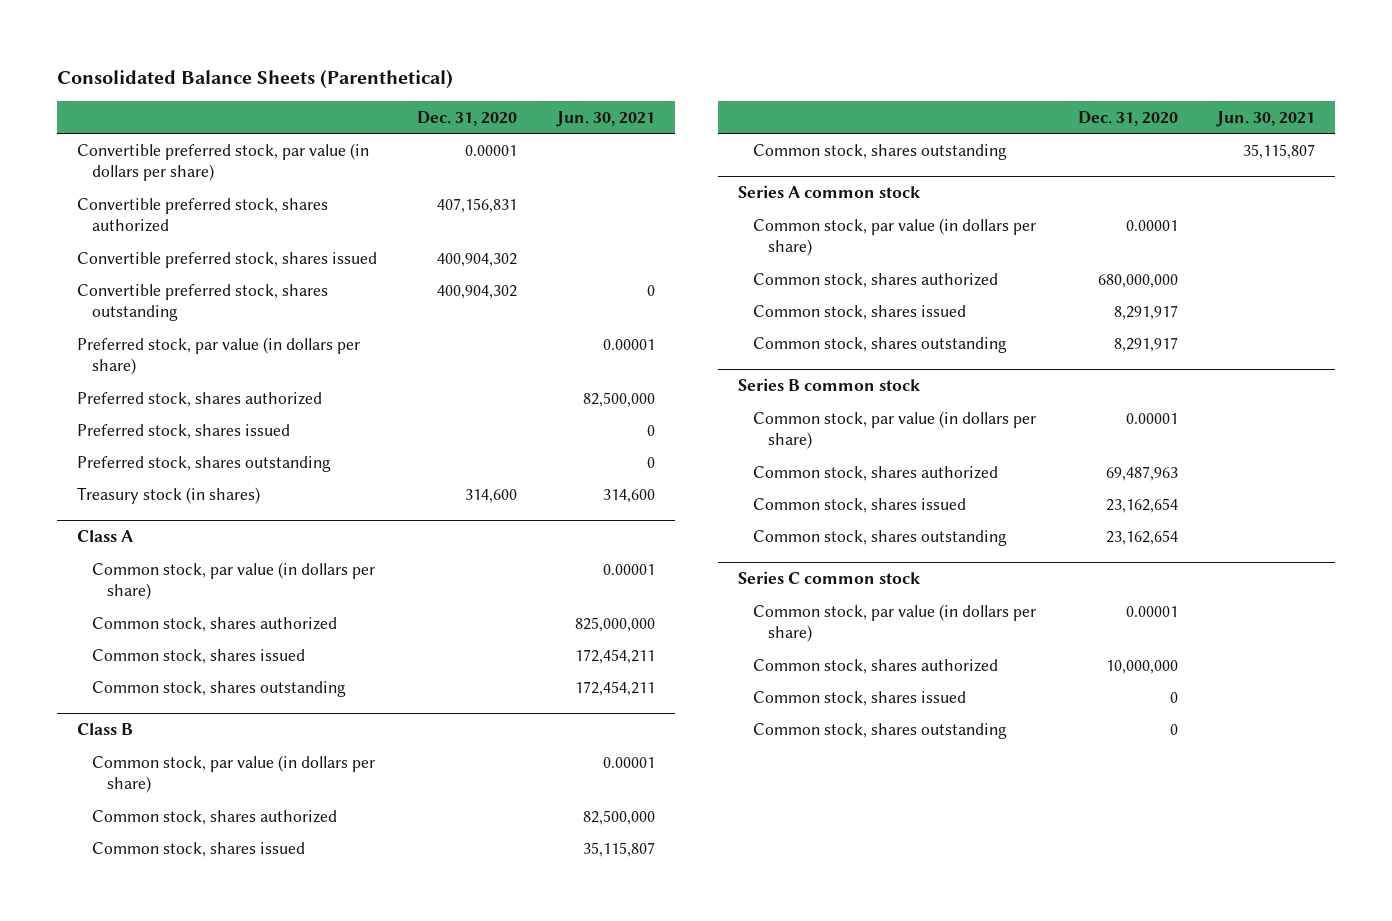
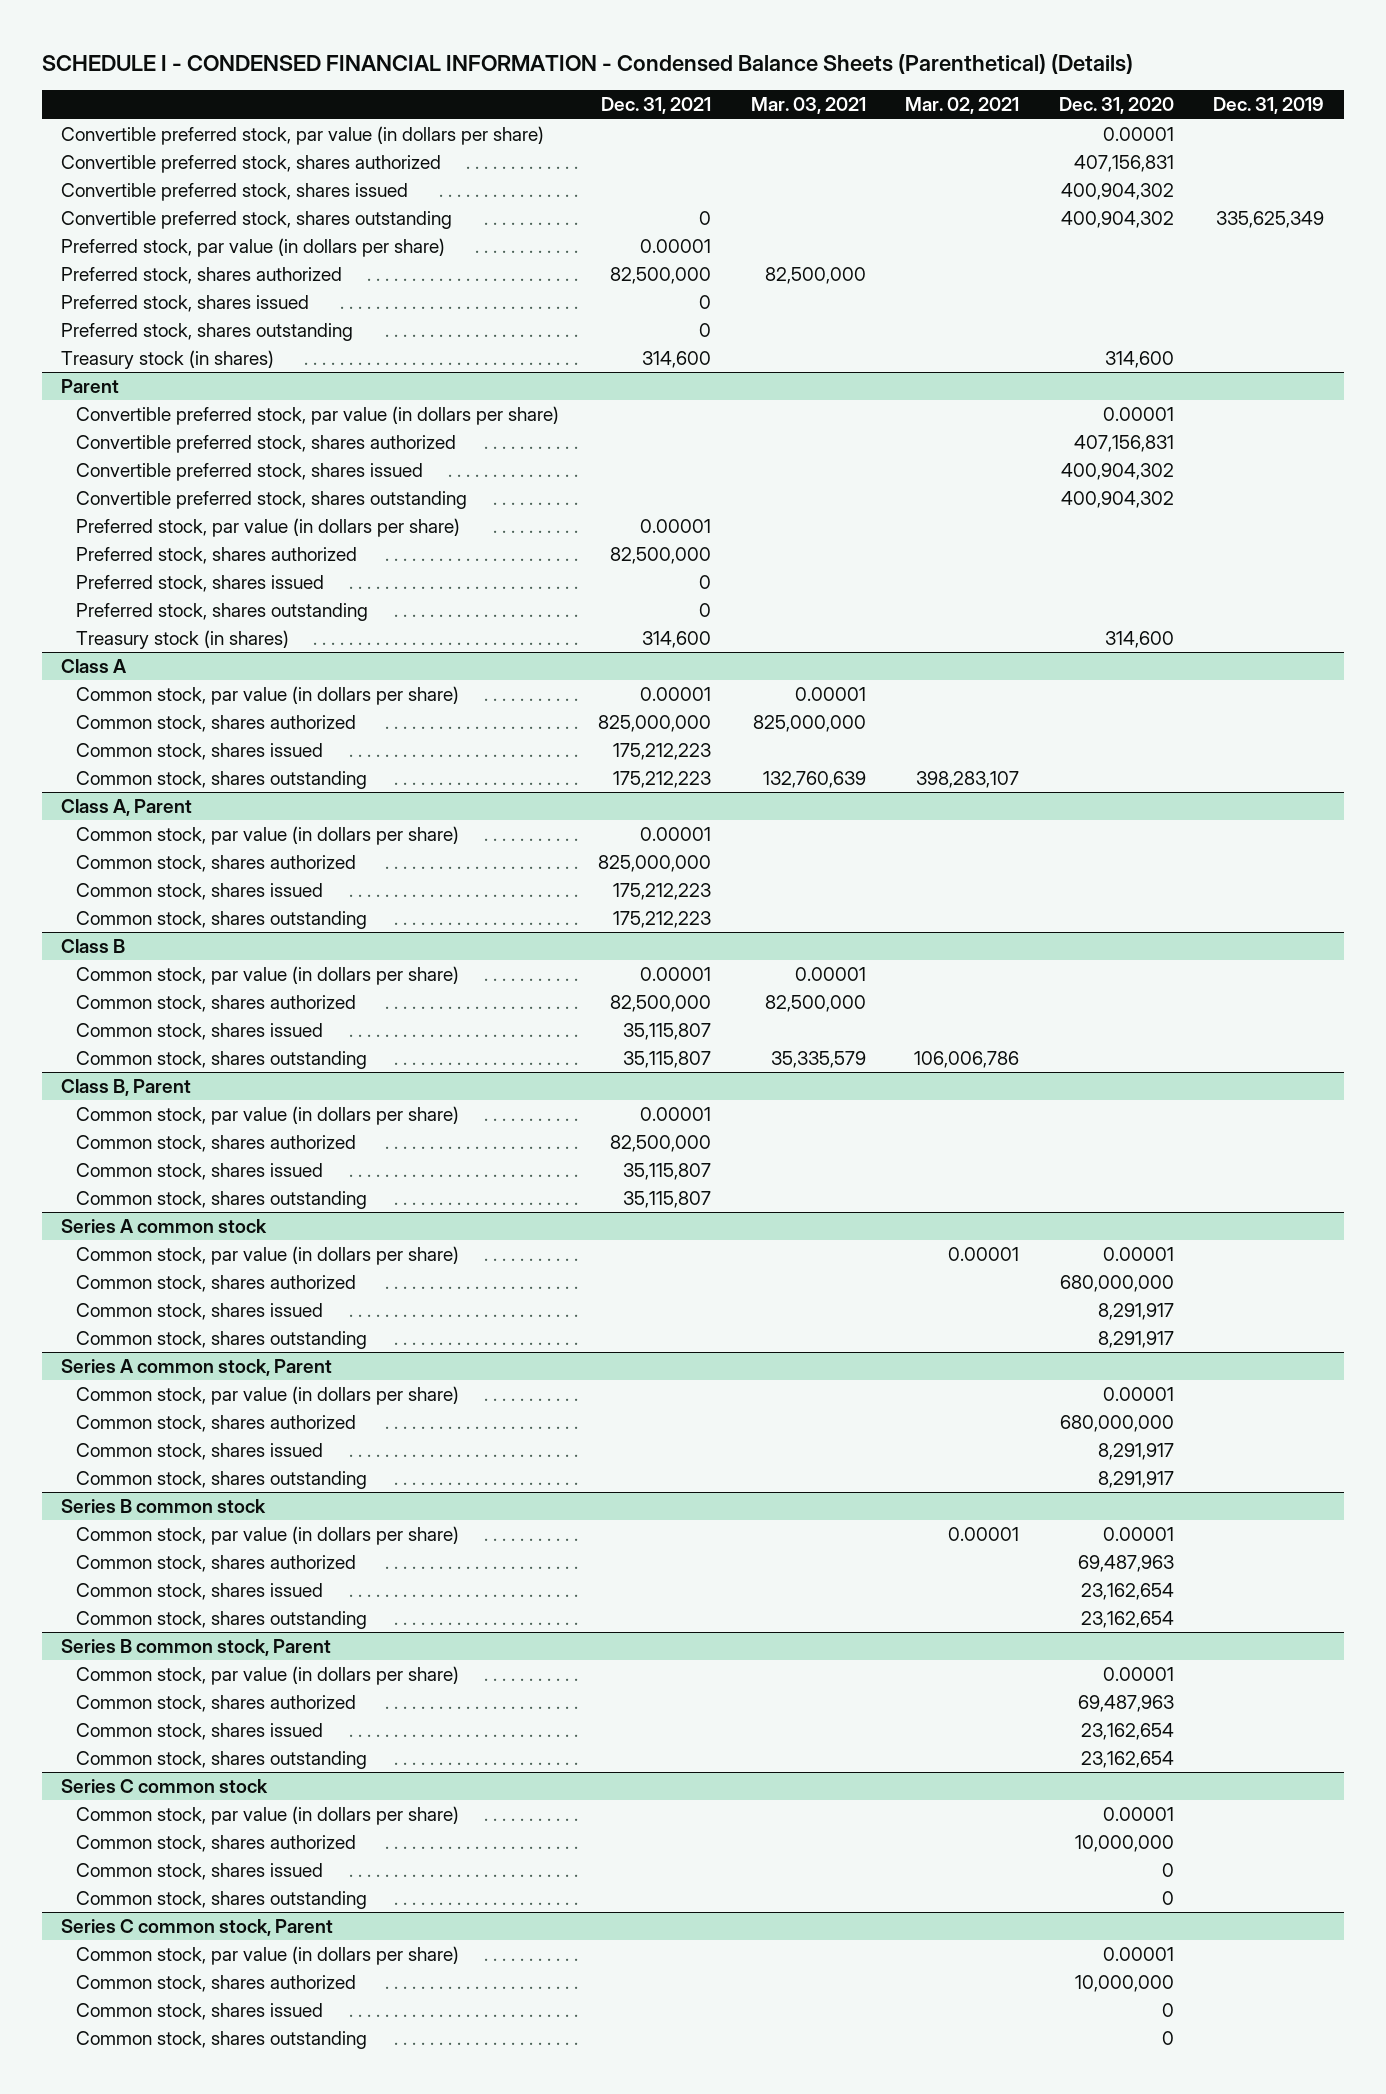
[57,68,454,89] Consolidated Balance Sheets (Parenthetical) -> [41,54,1133,75] SCHEDULE I - CONDENSED FINANCIAL INFORMATION - Condensed Balance Sheets (Parenthetical) (Details)
[555,110,655,127] Jun. 30, 2021 -> none
none -> [601,97,712,115] Dec. 31, 2021
none -> [750,97,866,115] Mar. 03, 2021
none -> [905,97,1020,115] Mar. 02, 2021
none -> [1213,97,1325,115] Dec. 31, 2019
none -> [61,379,120,394] Parent
none -> [75,406,559,426] Convertible preferred stock, par value (in dollars per share)
none -> [75,435,456,454] Convertible preferred stock, shares authorized
none -> [75,463,423,482] Convertible preferred stock, shares issued
none -> [75,491,467,510] Convertible preferred stock, shares outstanding
none -> [75,518,460,538] Preferred stock, par value (in dollars per share)
none -> [75,547,357,565] Preferred stock, shares authorized
none -> [75,575,324,593] Preferred stock, shares issued
none -> [75,603,368,622] Preferred stock, shares outstanding
none -> [75,630,289,650] Treasury stock (in shares)
none -> [61,799,193,817] Class A, Parent
none -> [75,826,459,846] Common stock, par value (in dollars per share)
none -> [75,855,356,873] Common stock, shares authorized
none -> [75,883,323,901] Common stock, shares issued
none -> [75,911,367,930] Common stock, shares outstanding
none -> [61,1079,192,1097] Class B, Parent
none -> [75,1106,459,1126] Common stock, par value (in dollars per share)
none -> [75,1135,356,1153] Common stock, shares authorized
none -> [75,1163,323,1181] Common stock, shares issued
none -> [75,1191,367,1210] Common stock, shares outstanding
none -> [61,1359,333,1377] Series A common stock, Parent
none -> [75,1386,459,1406] Common stock, par value (in dollars per share)
none -> [75,1415,356,1433] Common stock, shares authorized
none -> [75,1443,323,1461] Common stock, shares issued
none -> [75,1471,367,1490] Common stock, shares outstanding
none -> [61,1639,332,1657] Series B common stock, Parent
none -> [75,1666,459,1686] Common stock, par value (in dollars per share)
none -> [75,1695,356,1713] Common stock, shares authorized
none -> [75,1723,323,1741] Common stock, shares issued
none -> [75,1751,367,1770] Common stock, shares outstanding
none -> [61,1919,334,1937] Series C common stock, Parent
none -> [75,1946,459,1966] Common stock, par value (in dollars per share)
none -> [75,1975,356,1993] Common stock, shares authorized
none -> [75,2003,323,2021] Common stock, shares issued
none -> [75,2031,367,2050] Common stock, shares outstanding

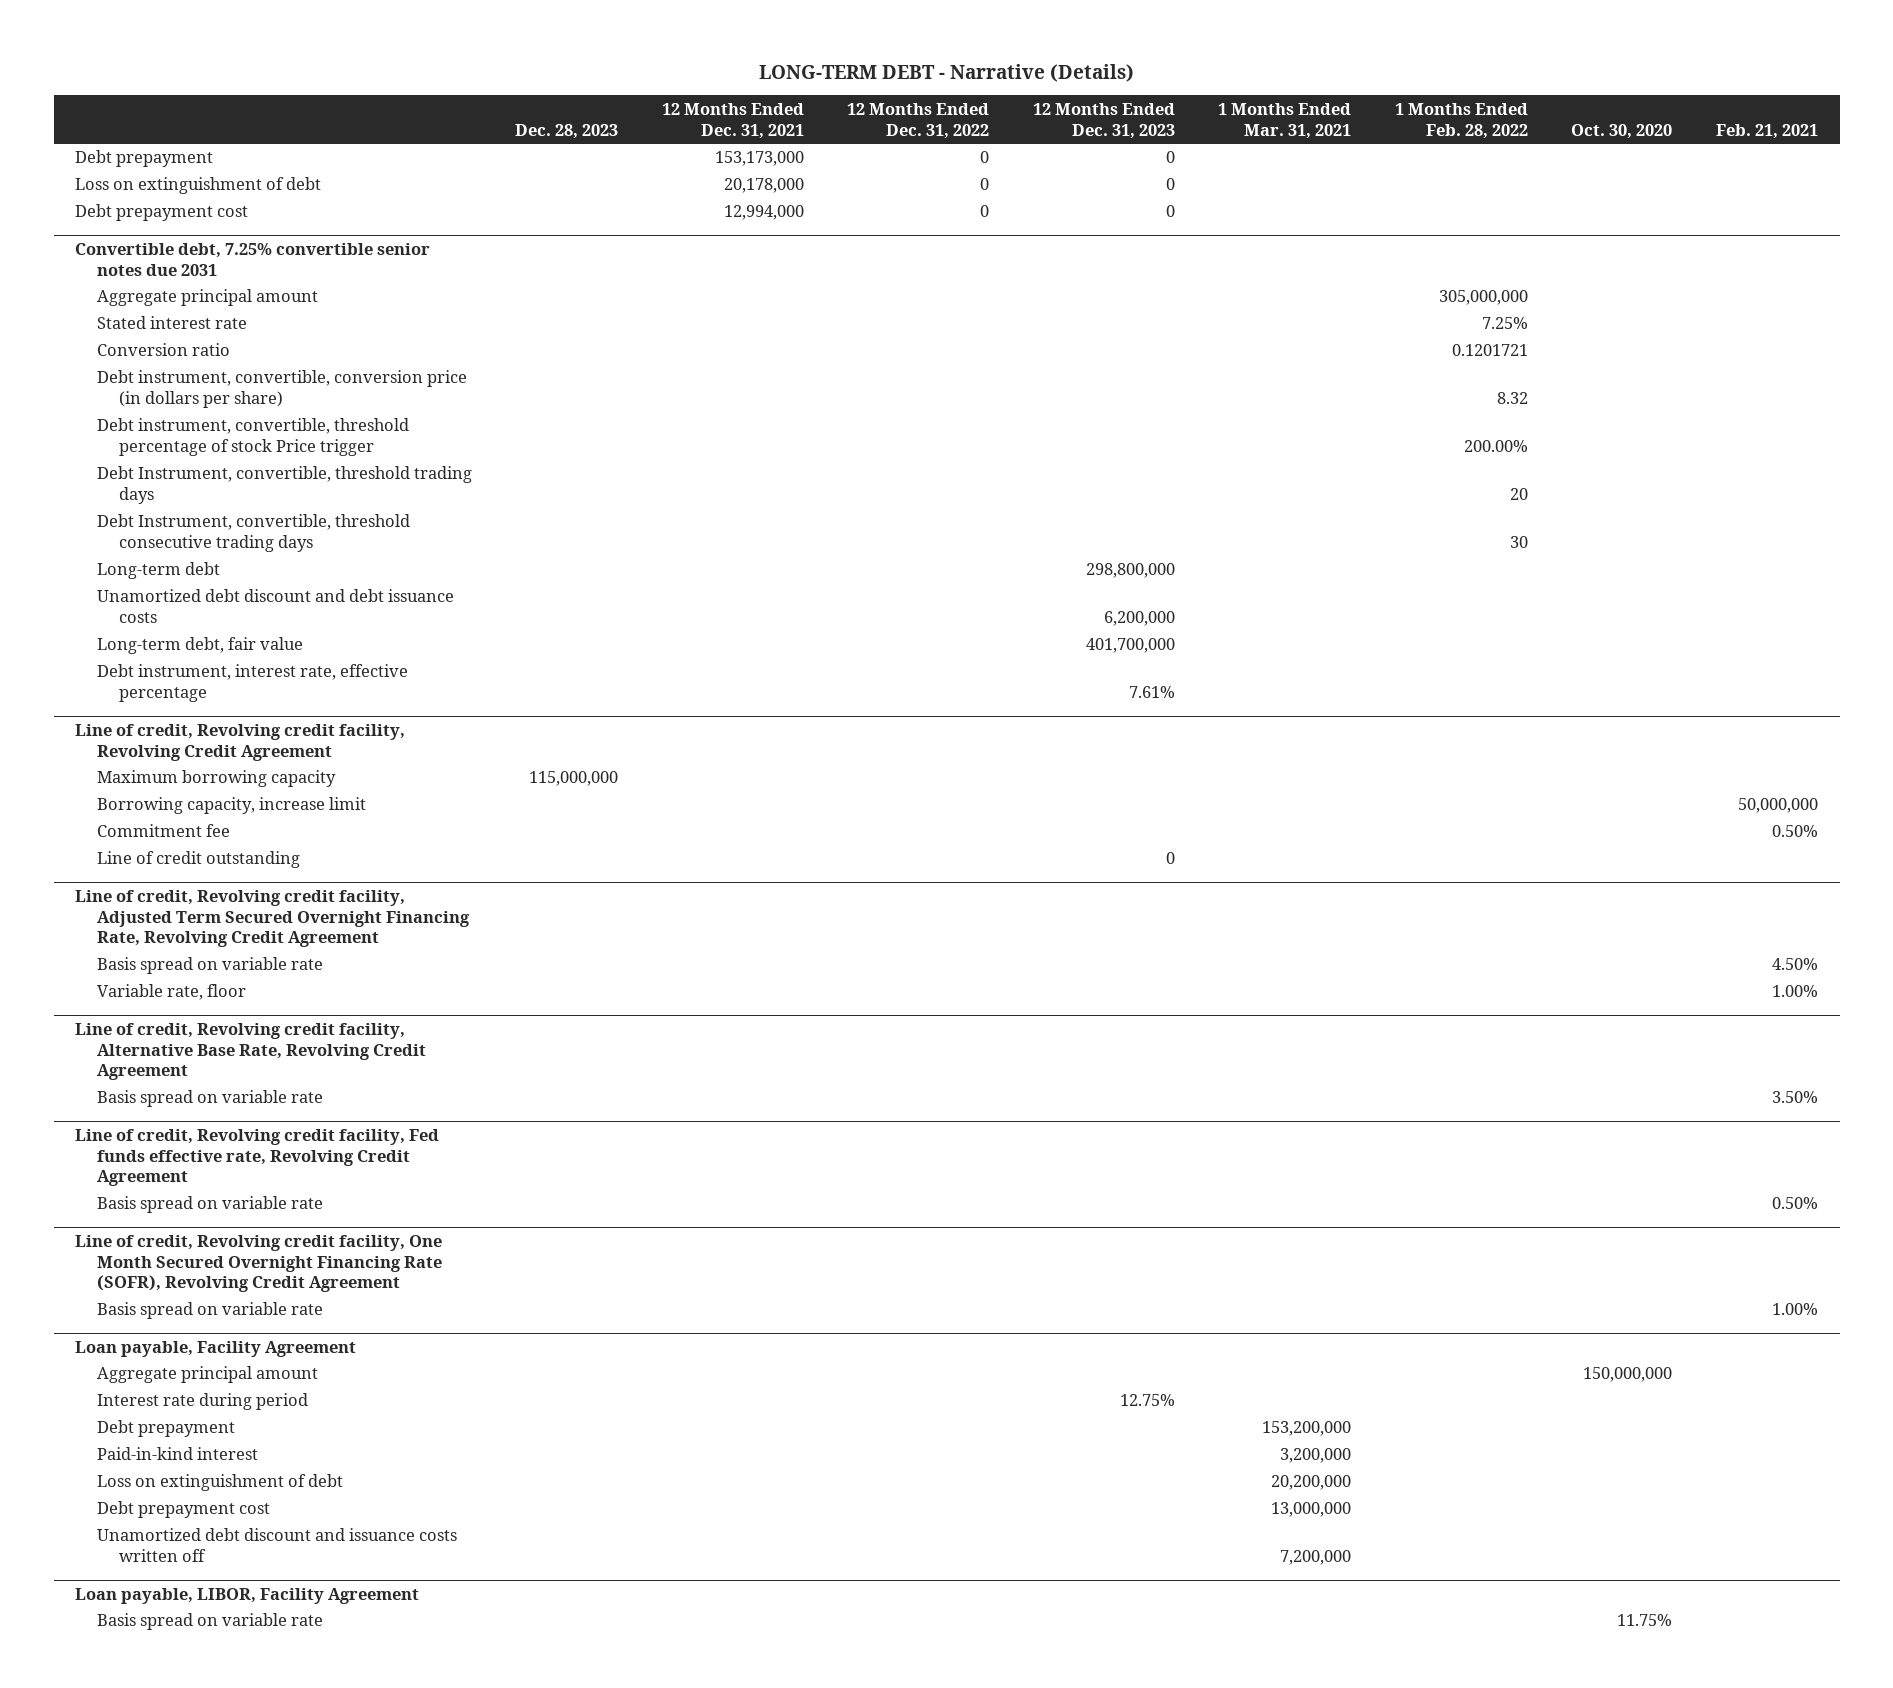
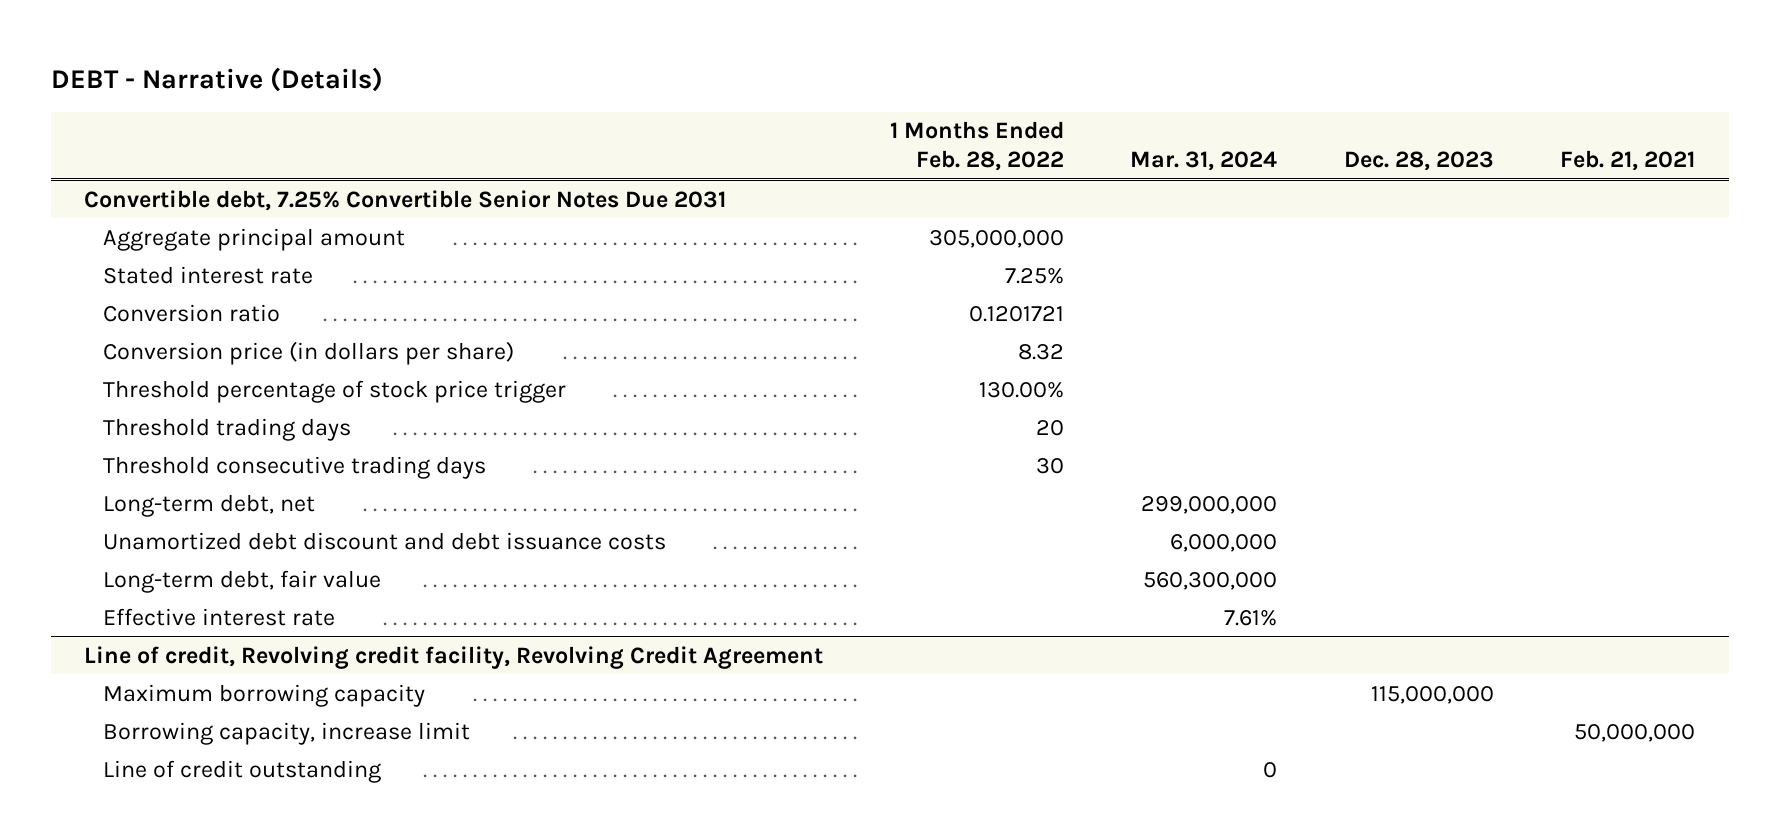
[758,64,1134,83] LONG-TERM DEBT - Narrative (Details) -> [51,66,384,92] DEBT - Narrative (Details)
[661,102,804,139] 12 Months Ended Dec. 31, 2021 -> none
[847,102,990,139] 12 Months Ended Dec. 31, 2022 -> none
[1032,102,1175,139] 12 Months Ended Dec. 31, 2023 -> none
[1218,102,1352,139] 1 Months Ended Mar. 31, 2021 -> none
[1571,123,1673,139] Oct. 30, 2020 -> none
none -> [1130,151,1278,172] Mar. 31, 2024
[75,150,214,168] Debt prepayment -> none
[75,177,322,195] Loss on extinguishment of debt -> none
[75,204,249,222] Debt prepayment cost -> none
[75,242,431,276] Convertible debt, 7.25% convertible senior notes due 2031 -> [84,189,727,211] Convertible debt, 7.25% Convertible Senior Notes Due 2031
[96,370,467,409] Debt instrument, convertible, conversion price (in dollars per share) -> [103,340,515,365] Conversion price (in dollars per share)
[96,418,409,457] Debt instrument, convertible, threshold percentage of stock Price trigger -> [103,379,567,403] Threshold percentage of stock price trigger
[1463,440,1528,453] 200.00% -> [978,381,1064,398] 130.00%
[96,466,472,505] Debt Instrument, convertible, threshold trading days -> [103,417,352,441] Threshold trading days
[96,514,410,553] Debt Instrument, convertible, threshold consecutive trading days -> [103,455,487,479] Threshold consecutive trading days
[96,562,220,580] Long-term debt -> [103,493,316,517] Long-term debt, net
[96,664,408,703] Debt instrument, interest rate, effective percentage -> [103,607,336,626] Effective interest rate
[96,824,230,838] Commitment fee -> none
[75,889,470,948] Line of credit, Revolving credit facility, Adjusted Term Secured Overnight Financing Rate, Revolving Credit Agreement -> none
[96,957,323,975] Basis spread on variable rate -> none
[96,984,246,1001] Variable rate, floor -> none
[75,1022,426,1081] Line of credit, Revolving credit facility, Alternative Base Rate, Revolving Credit Agreement -> none
[96,1090,323,1108] Basis spread on variable rate -> none
[75,1128,440,1187] Line of credit, Revolving credit facility, Fed funds effective rate, Revolving Credit Agreement -> none
[96,1196,323,1214] Basis spread on variable rate -> none
[75,1234,443,1293] Line of credit, Revolving credit facility, One Month Secured Overnight Financing Rate (SOFR), Revolving Credit Agreement -> none
[96,1302,323,1320] Basis spread on variable rate -> none
[75,1340,357,1357] Loan payable, Facility Agreement -> none
[96,1366,318,1384] Aggregate principal amount -> none
[96,1393,308,1411] Interest rate during period -> none
[96,1420,235,1438] Debt prepayment -> none
[96,1447,258,1461] Paid-in-kind interest -> none
[96,1474,343,1492] Loss on extinguishment of debt -> none
[96,1501,270,1519] Debt prepayment cost -> none
[96,1528,457,1563] Unamortized debt discount and issuance costs written off -> none
[75,1587,420,1604] Loan payable, LIBOR, Facility Agreement -> none
[96,1613,323,1631] Basis spread on variable rate -> none

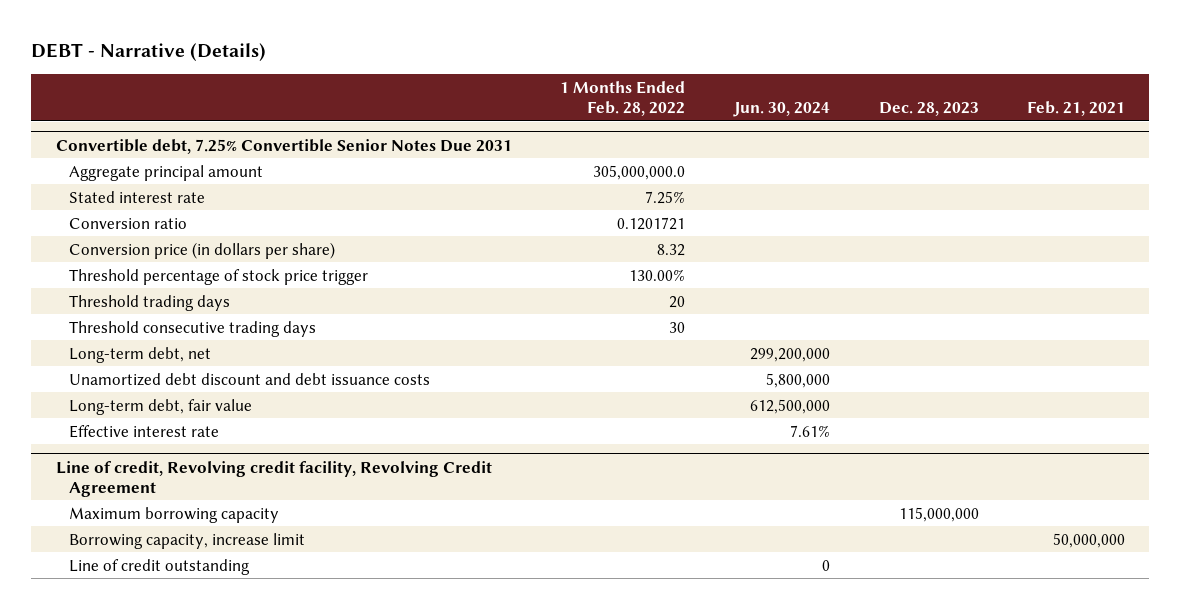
[1130,151,1278,172] Mar. 31, 2024 -> none
none -> [732,101,830,117] Jun. 30, 2024
[928,229,1064,248] 305,000,000 -> [593,164,686,180] 305,000,000.0

